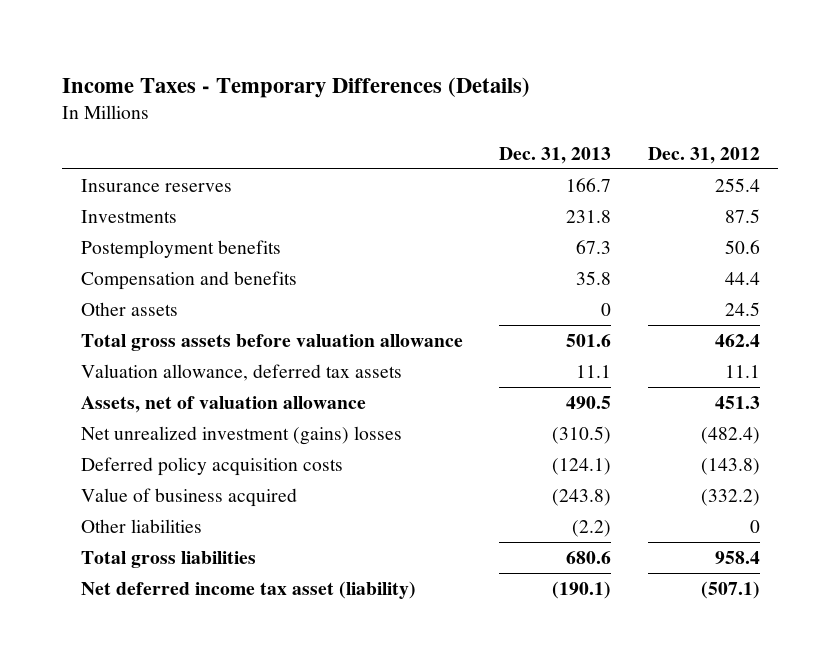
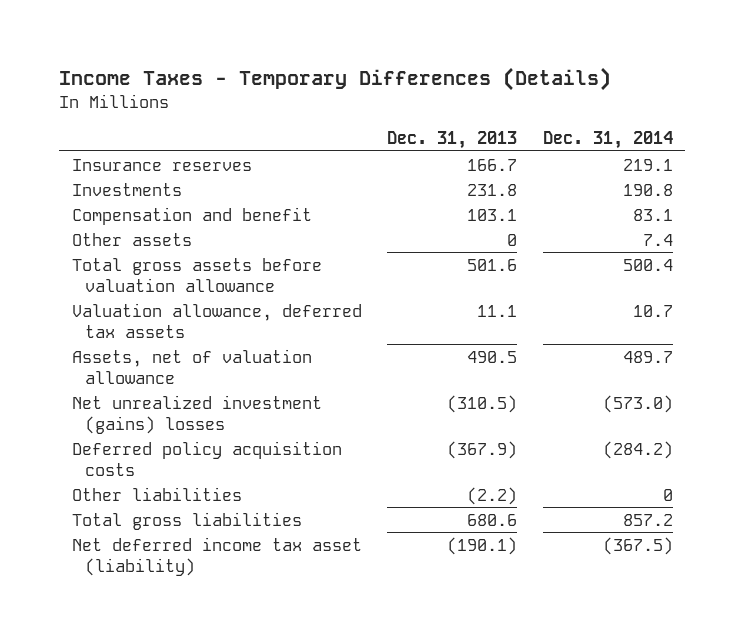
[647,146,760,164] Dec. 31, 2012 -> none
none -> [542,130,673,149] Dec. 31, 2014
[80,239,281,259] Postemployment benefits -> none
[80,270,297,290] Compensation and benefits -> [71,206,312,225] Compensation and benefit
[576,270,612,285] 35.8 -> [467,208,518,221] 103.1
[80,487,297,507] Value of business acquired -> none
[552,457,612,475] (124.1) -> [447,440,518,459] (367.9)

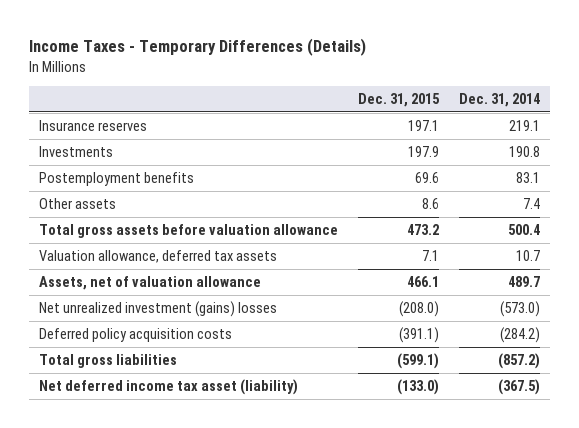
[387,130,518,149] Dec. 31, 2013 -> none
none -> [358,93,441,108] Dec. 31, 2015
[71,206,312,225] Compensation and benefit -> [39,172,195,187] Postemployment benefits
[71,486,242,501] Other liabilities -> none
[622,513,673,526] 857.2 -> [497,353,540,370] (857.2)

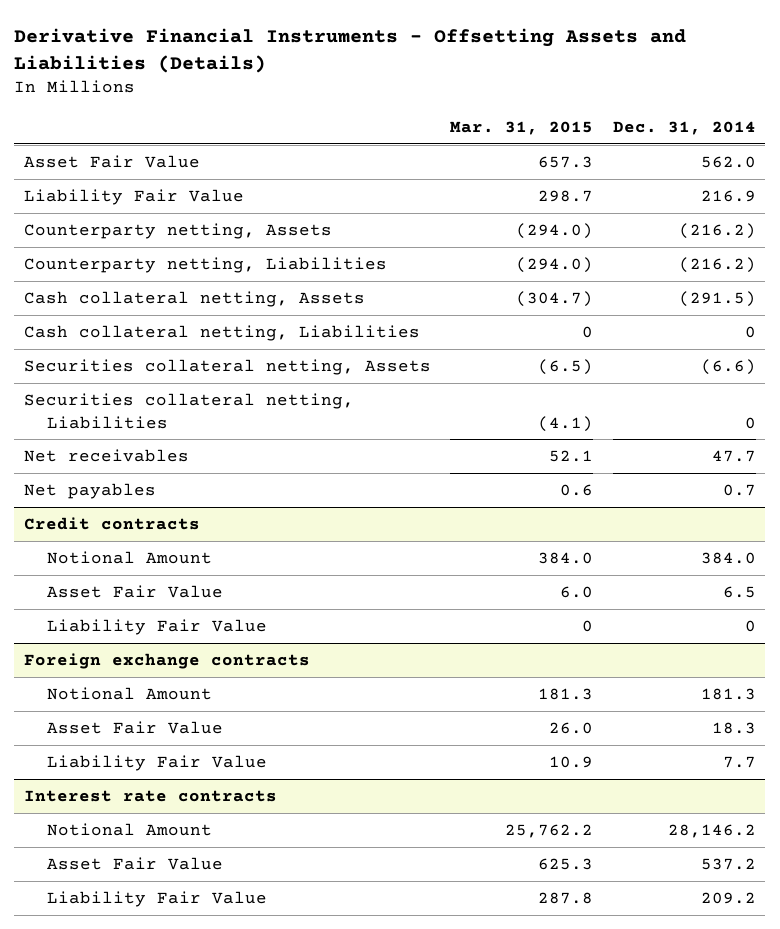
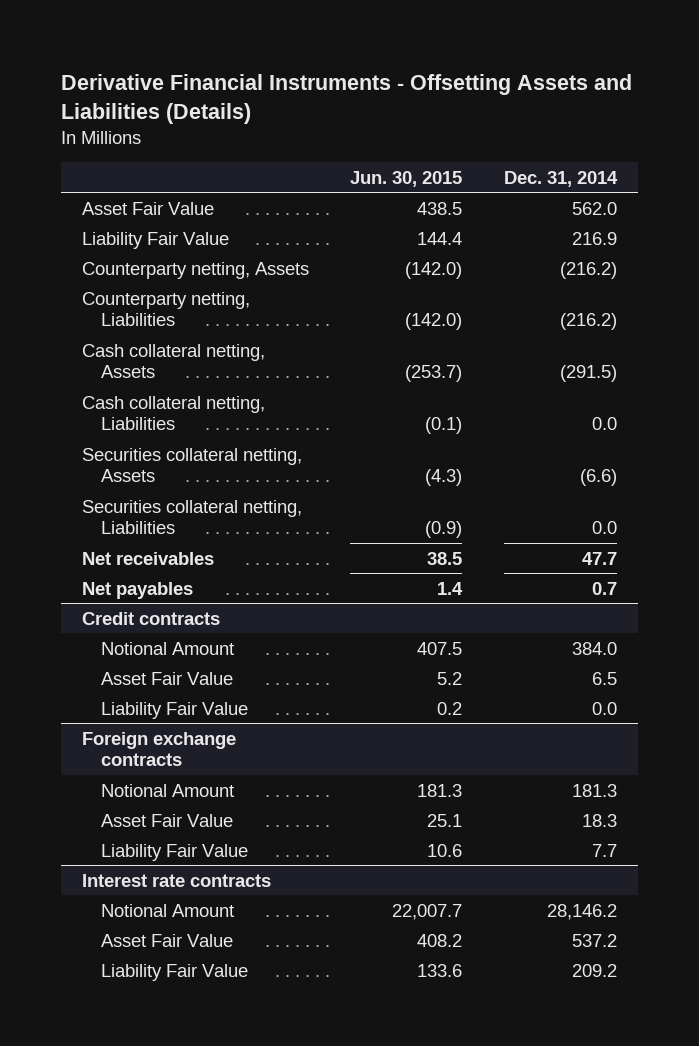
[450,120,594,135] Mar. 31, 2015 -> none
none -> [350,170,463,187] Jun. 30, 2015
[744,326,756,339] 0 -> [591,416,617,430] 0.0
[744,416,756,429] 0 -> [591,520,617,534] 0.0
[744,620,756,633] 0 -> [591,701,617,715] 0.0

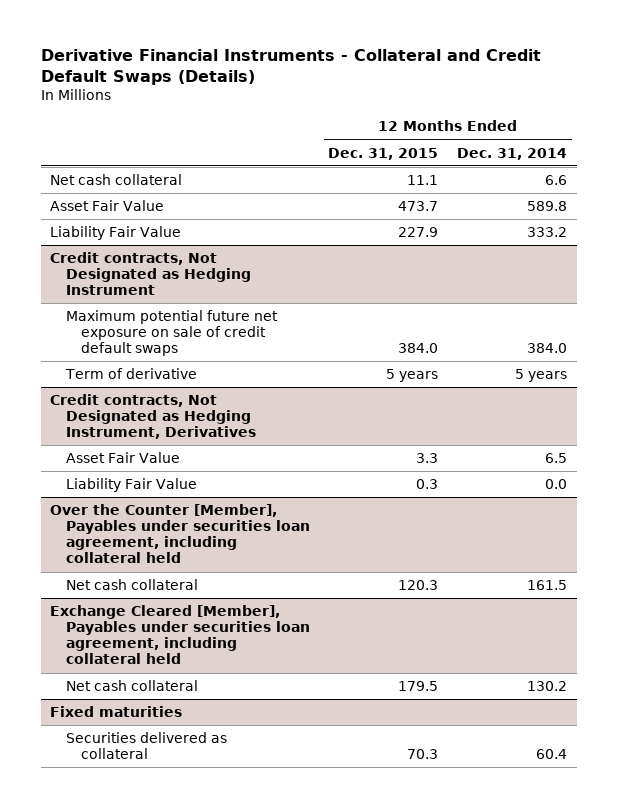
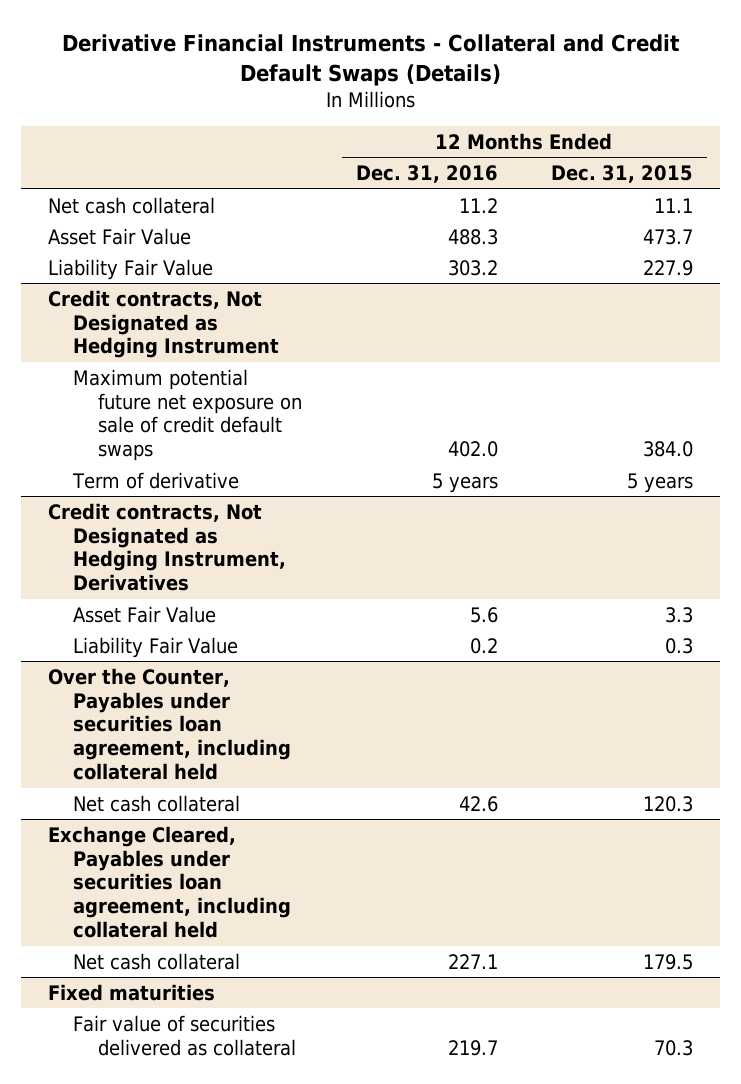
[457,147,568,160] Dec. 31, 2014 -> none
none -> [355,165,498,184] Dec. 31, 2016
[50,503,310,564] Over the Counter [Member], Payables under securities loan agreement, including collateral held -> [47,667,291,781] Over the Counter, Payables under securities loan agreement, including collateral held
[50,604,310,665] Exchange Cleared [Member], Payables under securities loan agreement, including collateral held -> [47,825,291,939] Exchange Cleared, Payables under securities loan agreement, including collateral held
[65,731,227,760] Securities delivered as collateral -> [72,1014,296,1056] Fair value of securities delivered as collateral

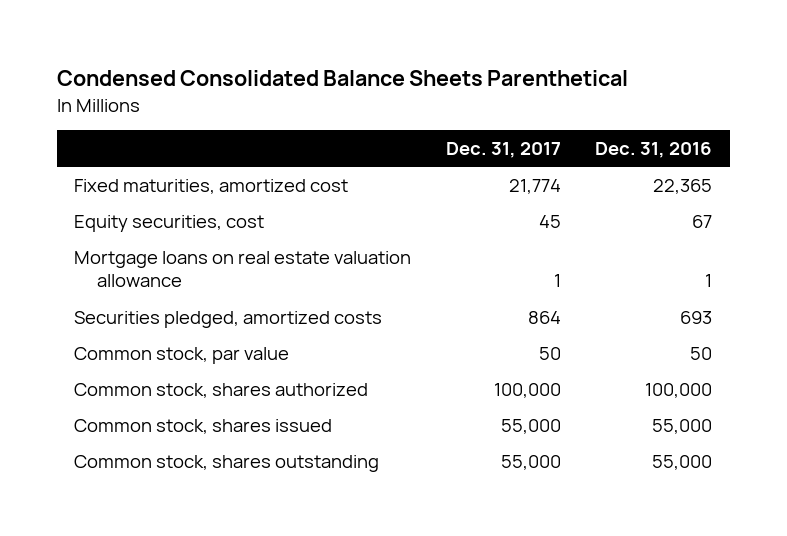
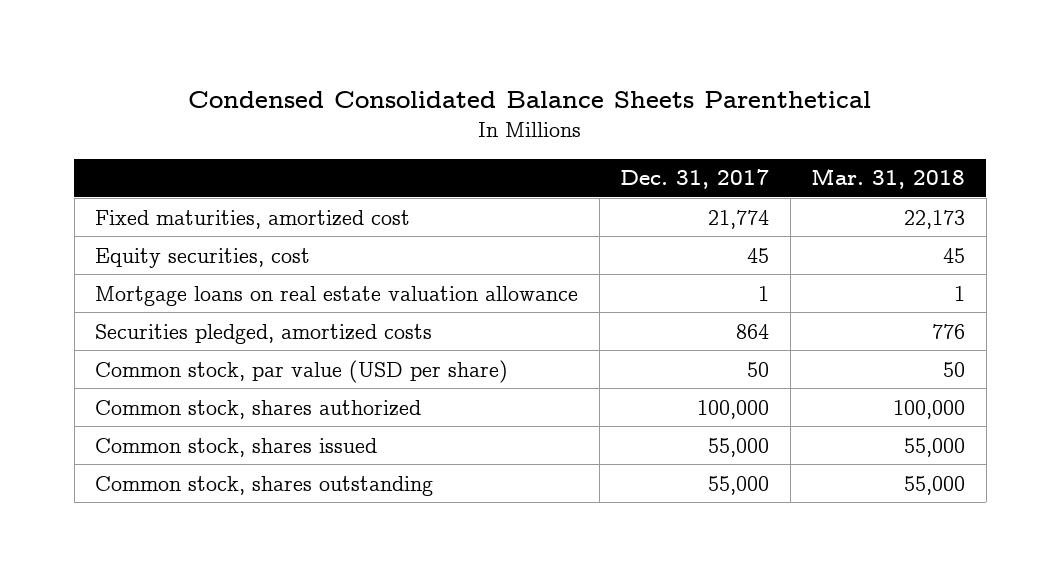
[595,142,713,159] Dec. 31, 2016 -> none
none -> [811,168,966,190] Mar. 31, 2018
[74,346,290,364] Common stock, par value -> [95,359,509,383] Common stock, par value (USD per share)

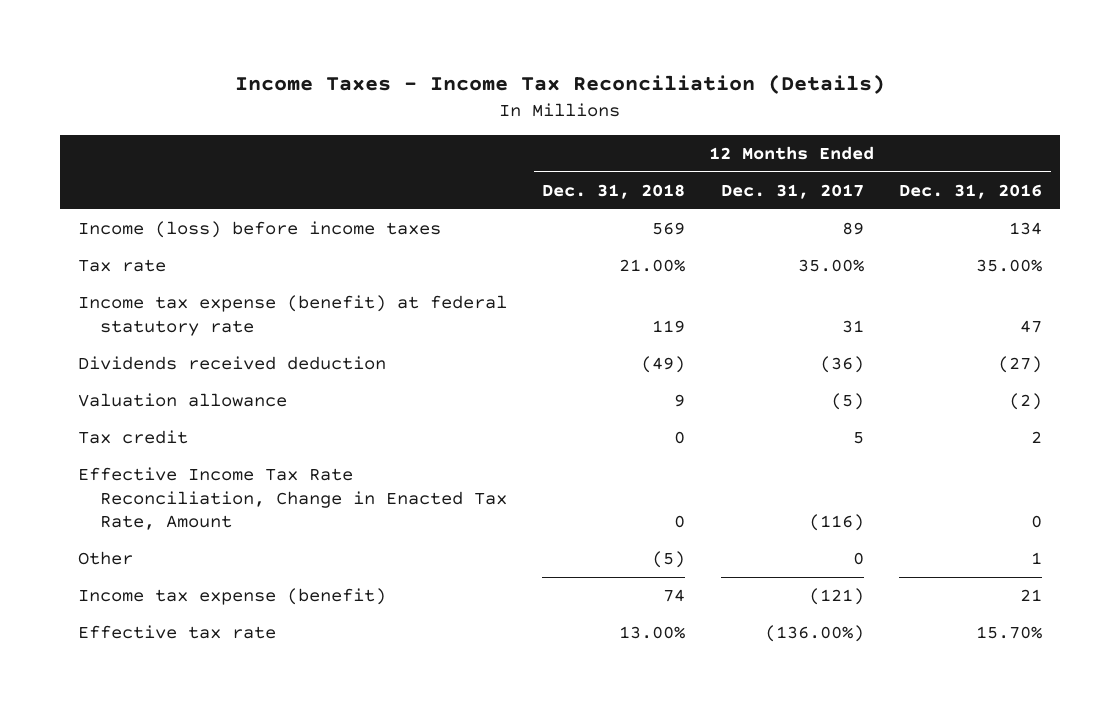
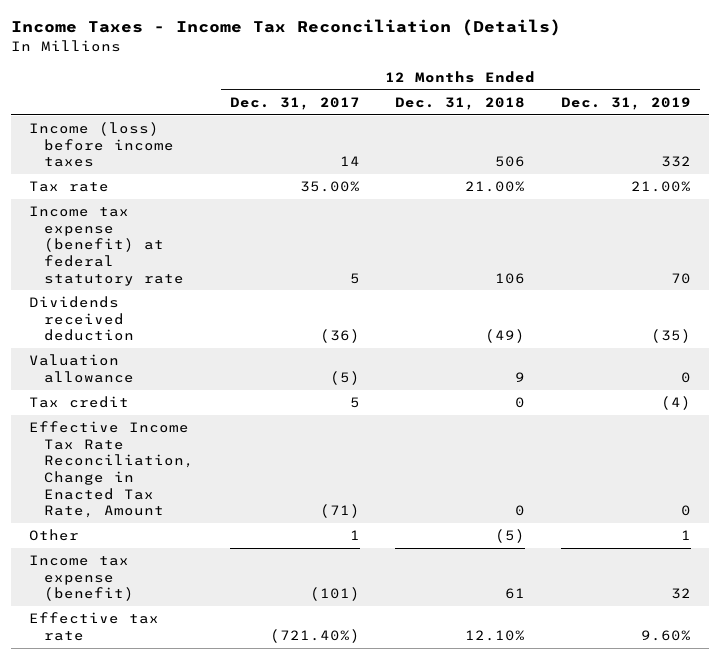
[899,183,1043,199] Dec. 31, 2016 -> none
none -> [561,97,692,111] Dec. 31, 2019
[652,222,686,236] 569 -> [495,156,526,168] 506
[841,222,864,236] 89 -> [339,156,360,167] 14
[652,319,686,333] 119 -> [495,272,526,284] 106
[841,319,864,333] 31 -> [349,272,360,284] 5
[808,514,864,532] (116) -> [319,504,360,519] (71)
[852,552,864,566] 0 -> [349,530,360,541] 1
[663,589,686,603] 74 -> [505,588,526,600] 61
[808,588,864,606] (121) -> [309,587,360,602] (101)
[619,626,686,640] 13.00% -> [465,629,526,641] 12.10%
[764,625,864,643] (136.00%) -> [269,628,360,643] (721.40%)

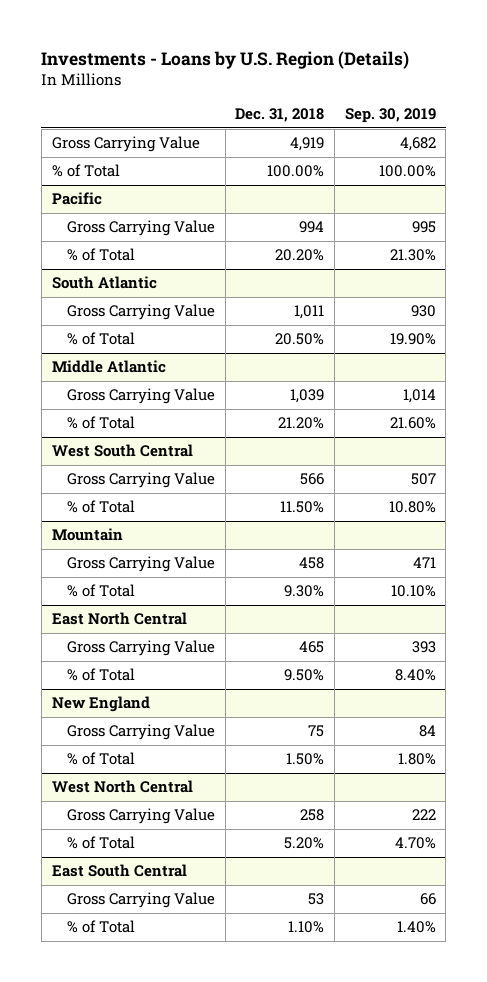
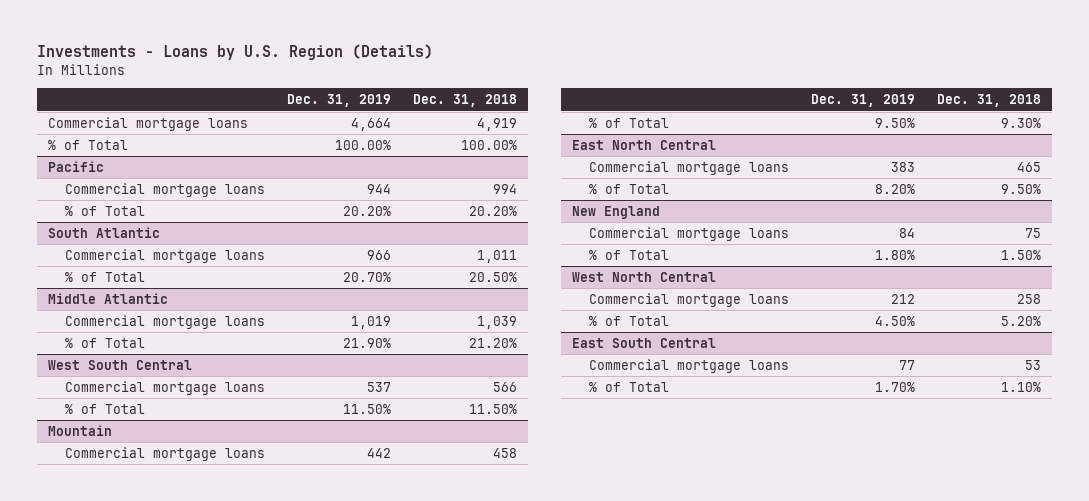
[344,108,436,124] Sep. 30, 2019 -> none
none -> [287,94,392,108] Dec. 31, 2019
[51,136,200,153] Gross Carrying Value -> [48,116,249,131] Commercial mortgage loans
[66,220,215,237] Gross Carrying Value -> [64,182,265,197] Commercial mortgage loans
[66,304,215,321] Gross Carrying Value -> [64,248,265,263] Commercial mortgage loans
[66,388,215,405] Gross Carrying Value -> [64,314,265,329] Commercial mortgage loans
[66,472,215,489] Gross Carrying Value -> [64,380,265,395] Commercial mortgage loans
[66,556,215,573] Gross Carrying Value -> [64,446,265,461] Commercial mortgage loans
[66,640,215,657] Gross Carrying Value -> [588,160,789,175] Commercial mortgage loans
[66,724,215,741] Gross Carrying Value -> [588,226,789,241] Commercial mortgage loans
[66,808,215,825] Gross Carrying Value -> [588,292,789,307] Commercial mortgage loans
[66,892,215,909] Gross Carrying Value -> [588,358,789,373] Commercial mortgage loans

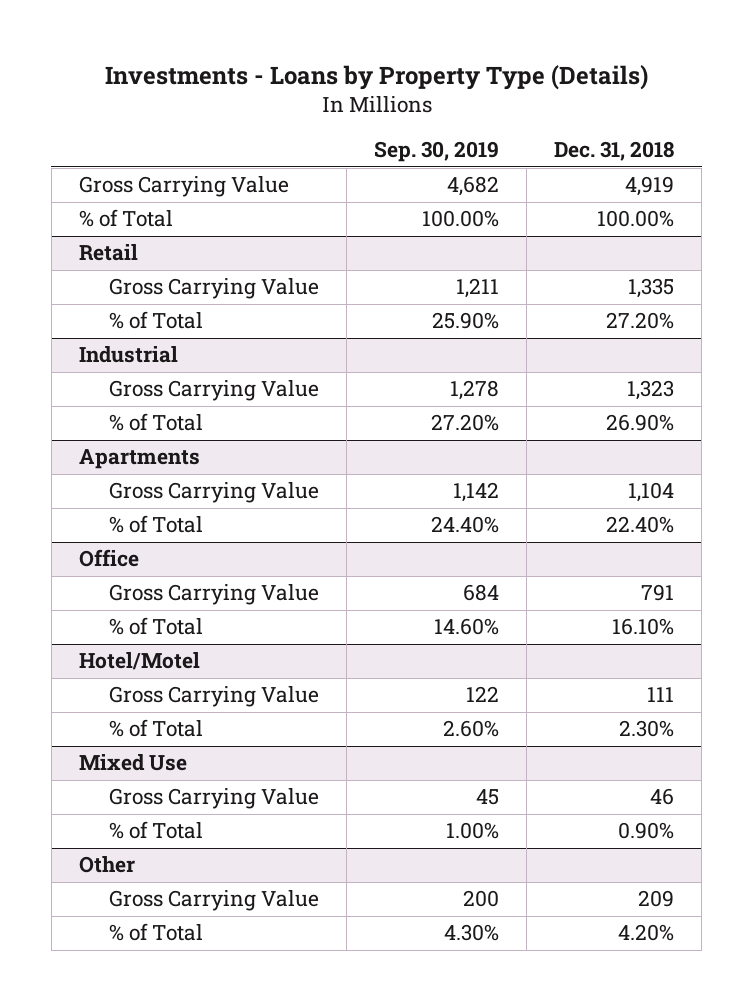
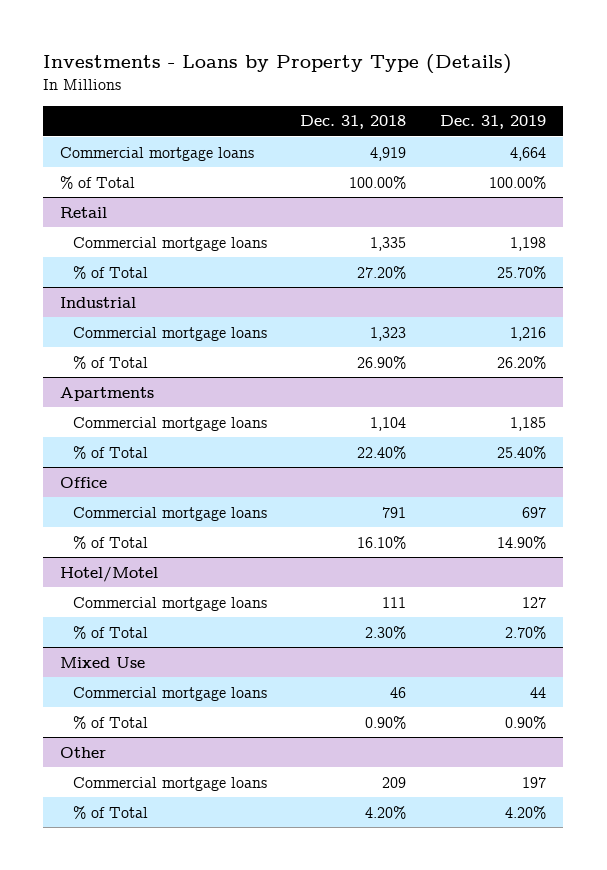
[374,141,500,163] Sep. 30, 2019 -> none
none -> [440,115,547,130] Dec. 31, 2019
[78,176,289,198] Gross Carrying Value -> [60,146,255,161] Commercial mortgage loans
[109,278,320,300] Gross Carrying Value -> [72,236,267,251] Commercial mortgage loans
[109,380,320,402] Gross Carrying Value -> [72,326,267,341] Commercial mortgage loans
[109,482,320,504] Gross Carrying Value -> [72,416,267,431] Commercial mortgage loans
[109,584,320,606] Gross Carrying Value -> [72,506,267,521] Commercial mortgage loans
[109,686,320,708] Gross Carrying Value -> [72,596,267,611] Commercial mortgage loans
[109,788,320,810] Gross Carrying Value -> [72,686,267,701] Commercial mortgage loans
[109,890,320,912] Gross Carrying Value -> [72,776,267,791] Commercial mortgage loans

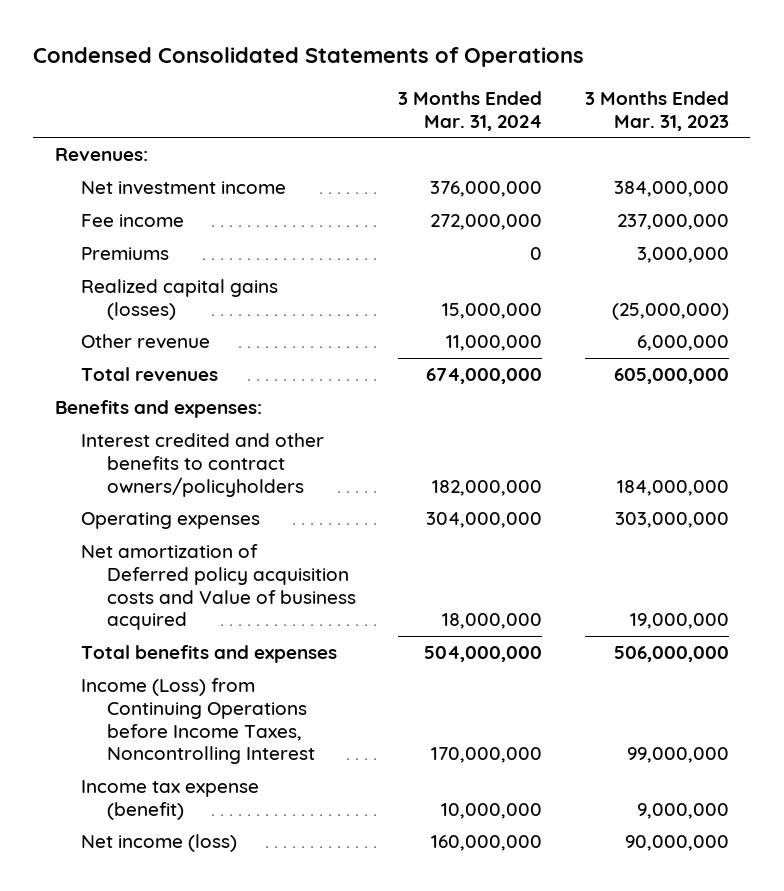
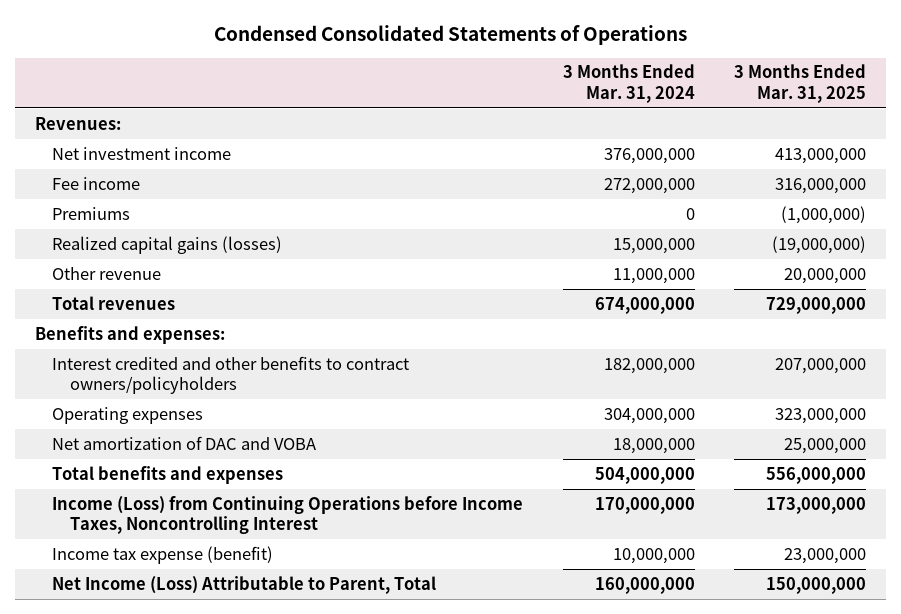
[584,91,729,131] 3 Months Ended Mar. 31, 2023 -> none
none -> [734,64,867,103] 3 Months Ended Mar. 31, 2025
[80,544,356,631] Net amortization of Deferred policy acquisition costs and Value of business acquired -> [52,435,317,450] Net amortization of DAC and VOBA
[80,834,237,853] Net income (loss) -> [52,575,437,594] Net Income (Loss) Attributable to Parent, Total

